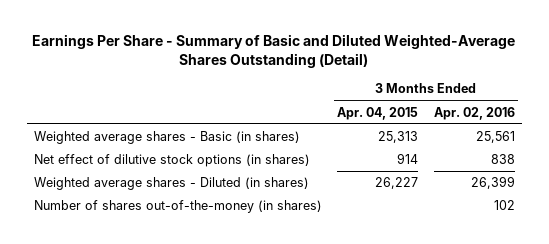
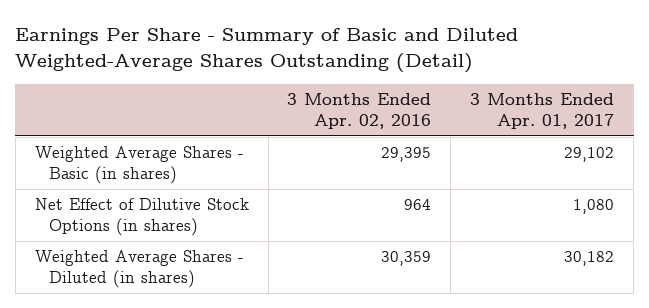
[337,106,419,120] Apr. 04, 2015 -> none
none -> [470,92,615,130] 3 Months Ended Apr. 01, 2017
[34,200,323,214] Number of shares out-of-the-money (in shares) -> none
[34,131,301,145] Weighted average shares - Basic (in shares) -> [34,145,244,185] Weighted Average Shares - Basic (in shares)
[475,131,515,144] 25,561 -> [381,146,432,162] 29,395
[34,154,311,168] Net effect of dilutive stock options (in shares) -> [34,197,249,237] Net Effect of Dilutive Stock Options (in shares)
[490,154,515,165] 838 -> [404,198,432,210] 964
[34,177,310,191] Weighted average shares - Diluted (in shares) -> [34,249,244,289] Weighted Average Shares - Diluted (in shares)
[470,176,515,190] 26,399 -> [381,250,432,266] 30,359

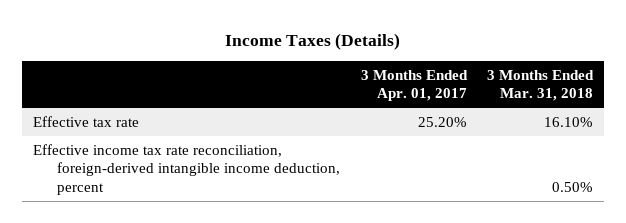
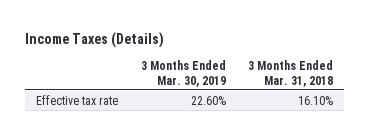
[360,69,468,102] 3 Months Ended Apr. 01, 2017 -> none
none -> [140,59,226,87] 3 Months Ended Mar. 30, 2019
[32,143,340,195] Effective income tax rate reconciliation, foreign-derived intangible income deduction, percent -> none

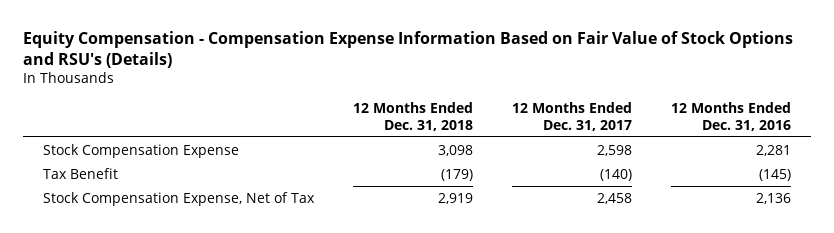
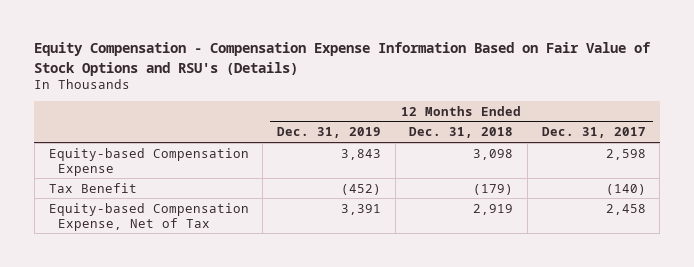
[671,102,792,131] 12 Months Ended Dec. 31, 2016 -> none
none -> [276,127,381,139] Dec. 31, 2019
[42,143,239,158] Stock Compensation Expense -> [48,147,249,176] Equity-based Compensation Expense
[42,191,315,206] Stock Compensation Expense, Net of Tax -> [48,202,249,231] Equity-based Compensation Expense, Net of Tax

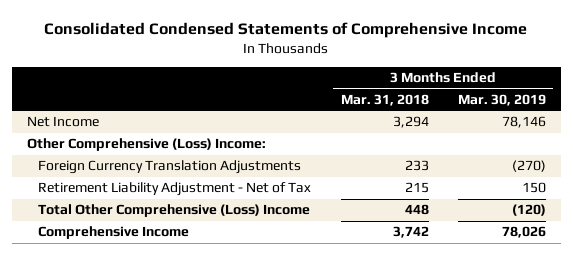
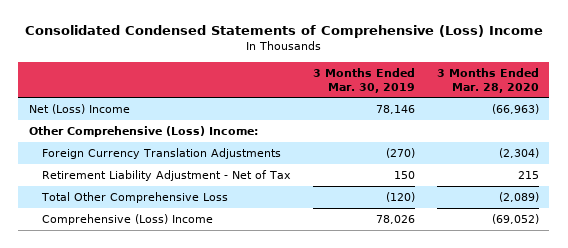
[44,21,528,38] Consolidated Condensed Statements of Comprehensive Income -> [24,25,543,39] Consolidated Condensed Statements of Comprehensive (Loss) Income
[340,93,429,106] Mar. 31, 2018 -> none
none -> [436,67,539,93] 3 Months Ended Mar. 28, 2020
[26,116,99,128] Net Income -> [29,103,131,114] Net (Loss) Income
[38,204,311,218] Total Other Comprehensive (Loss) Income -> [41,191,229,203] Total Other Comprehensive Loss
[38,226,190,240] Comprehensive Income -> [42,213,214,225] Comprehensive (Loss) Income

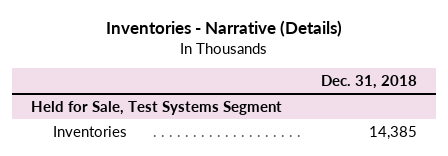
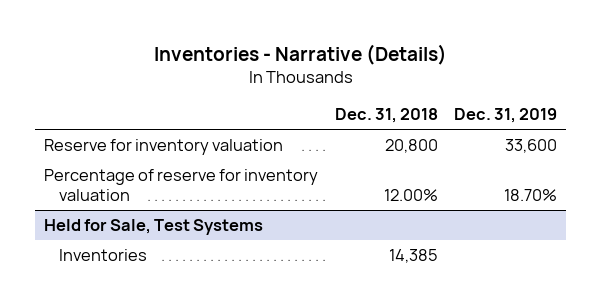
none -> [454,108,558,124] Dec. 31, 2019
none -> [43,138,283,155] Reserve for inventory valuation
none -> [43,168,318,202] Percentage of reserve for inventory valuation
[31,100,283,115] Held for Sale, Test Systems Segment -> [43,218,263,235] Held for Sale, Test Systems

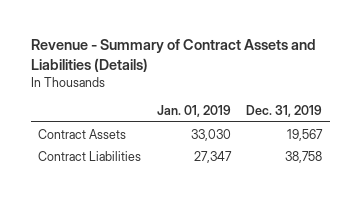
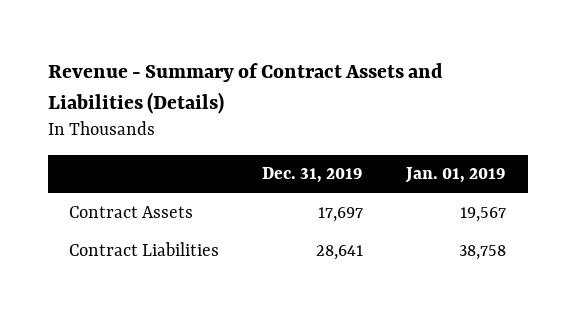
[190,128,231,141] 33,030 -> [460,207,507,223] 19,567
[287,128,324,141] 19,567 -> [318,207,364,223] 17,697
[193,150,232,163] 27,347 -> [459,245,507,261] 38,758
[285,150,323,163] 38,758 -> [316,245,364,261] 28,641

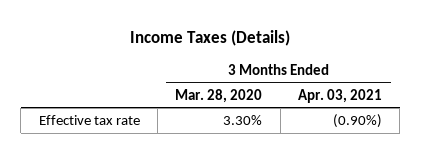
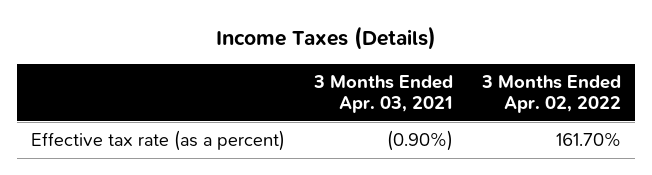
[175,88,263,103] Mar. 28, 2020 -> none
none -> [480,74,621,114] 3 Months Ended Apr. 02, 2022
[38,115,140,126] Effective tax rate -> [31,130,286,152] Effective tax rate (as a percent)

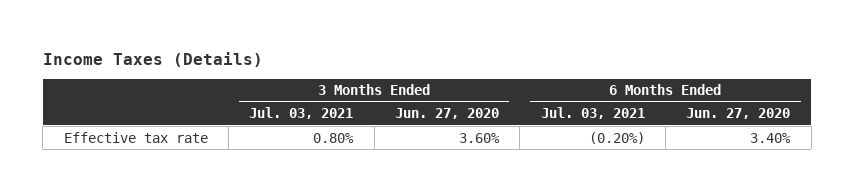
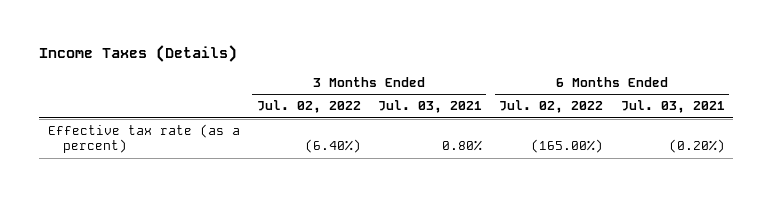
[394,108,499,120] Jun. 27, 2020 -> none
[686,108,791,120] Jun. 27, 2020 -> none
none -> [256,100,361,114] Jul. 02, 2022
none -> [499,100,604,114] Jul. 02, 2022
[63,131,208,143] Effective tax rate -> [47,124,240,154] Effective tax rate (as a percent)

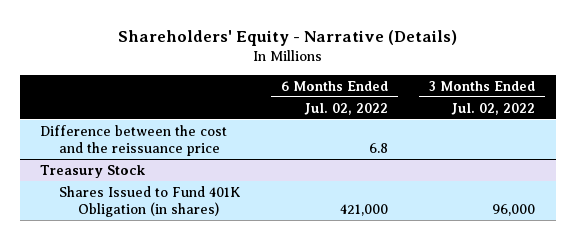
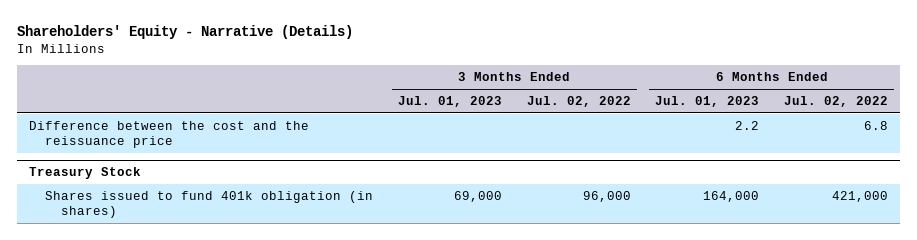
none -> [398,96,503,108] Jul. 01, 2023
none -> [655,96,760,108] Jul. 01, 2023
[59,185,242,218] Shares Issued to Fund 401K Obligation (in shares) -> [45,191,374,218] Shares issued to fund 401k obligation (in shares)

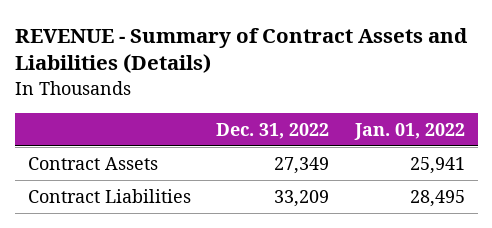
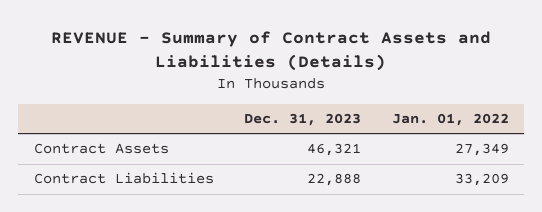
[216,122,330,139] Dec. 31, 2022 -> none
none -> [244,113,362,127] Dec. 31, 2023
[409,157,465,175] 25,941 -> [454,143,509,157] 27,349
[409,190,465,208] 28,495 -> [454,173,509,187] 33,209

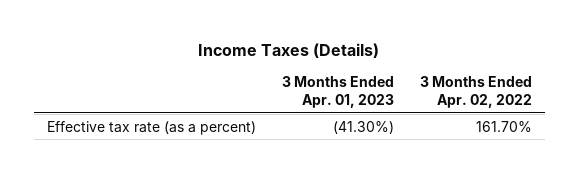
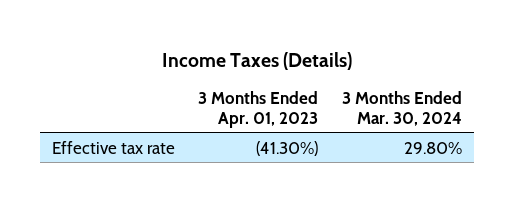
[419,76,532,109] 3 Months Ended Apr. 02, 2022 -> none
none -> [341,91,462,126] 3 Months Ended Mar. 30, 2024
[47,120,257,135] Effective tax rate (as a percent) -> [51,140,175,154] Effective tax rate

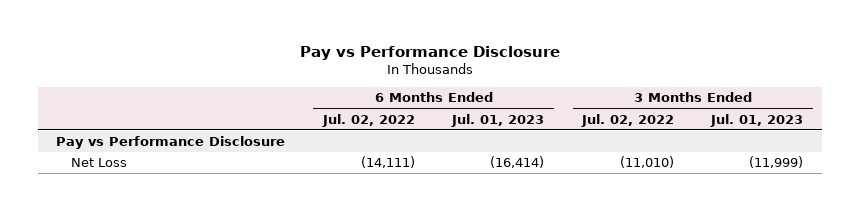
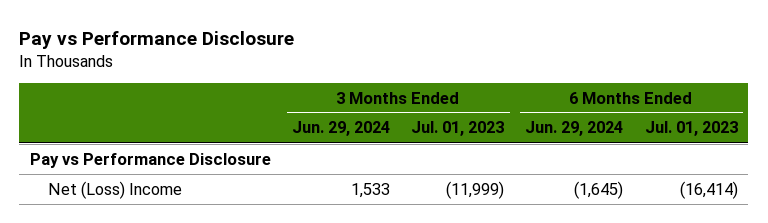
[321,113,415,127] Jul. 02, 2022 -> none
[580,113,674,127] Jul. 02, 2022 -> none
none -> [292,121,391,137] Jun. 29, 2024
none -> [525,121,624,137] Jun. 29, 2024
[71,158,128,168] Net Loss -> [48,180,183,199] Net (Loss) Income

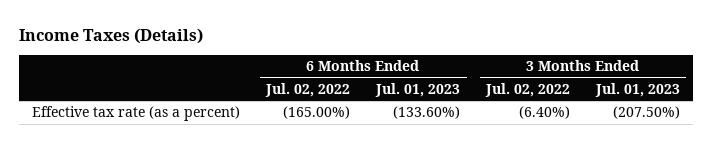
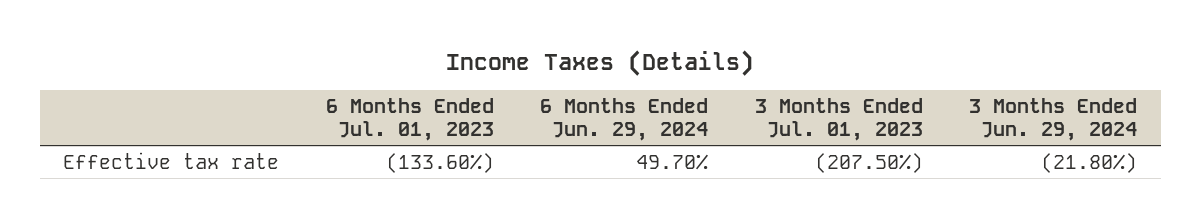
[265,83,351,98] Jul. 02, 2022 -> none
[484,83,570,98] Jul. 02, 2022 -> none
none -> [540,97,709,141] 6 Months Ended Jun. 29, 2024
none -> [969,97,1138,141] 3 Months Ended Jun. 29, 2024
[32,106,241,122] Effective tax rate (as a percent) -> [63,152,280,170] Effective tax rate

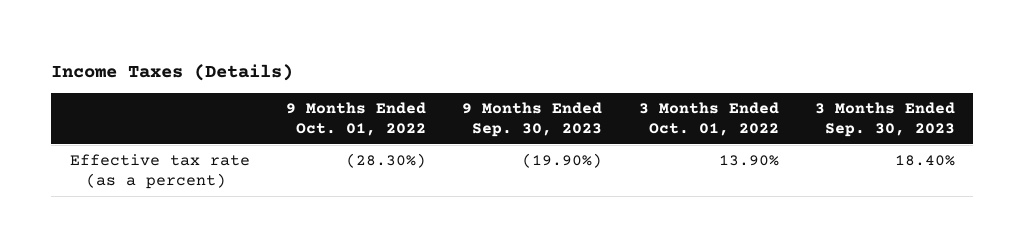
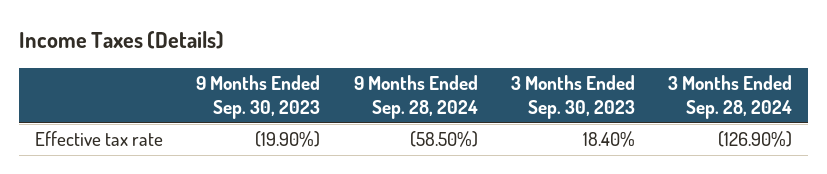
[285,101,426,137] 9 Months Ended Oct. 01, 2022 -> none
[638,101,779,137] 3 Months Ended Oct. 01, 2022 -> none
none -> [353,75,478,120] 9 Months Ended Sep. 28, 2024
none -> [667,75,792,120] 3 Months Ended Sep. 28, 2024
[69,153,250,190] Effective tax rate (as a percent) -> [35,131,164,147] Effective tax rate

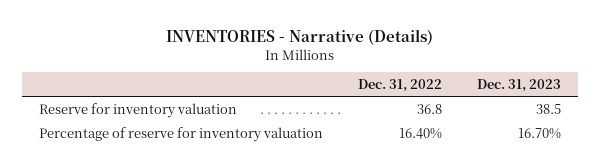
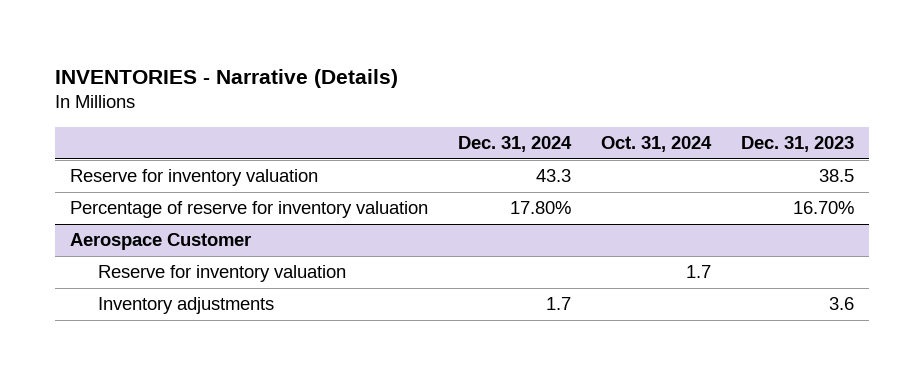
[358,78,443,92] Dec. 31, 2022 -> none
none -> [457,136,572,153] Dec. 31, 2024
none -> [600,136,712,153] Oct. 31, 2024
none -> [69,233,251,251] Aerospace Customer
none -> [97,265,346,283] Reserve for inventory valuation
none -> [97,297,274,315] Inventory adjustments

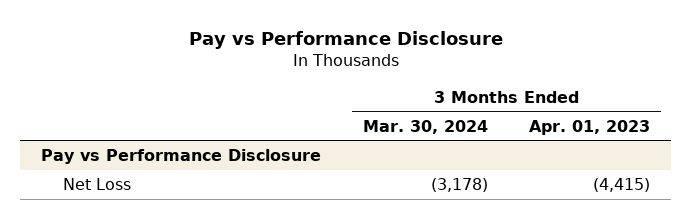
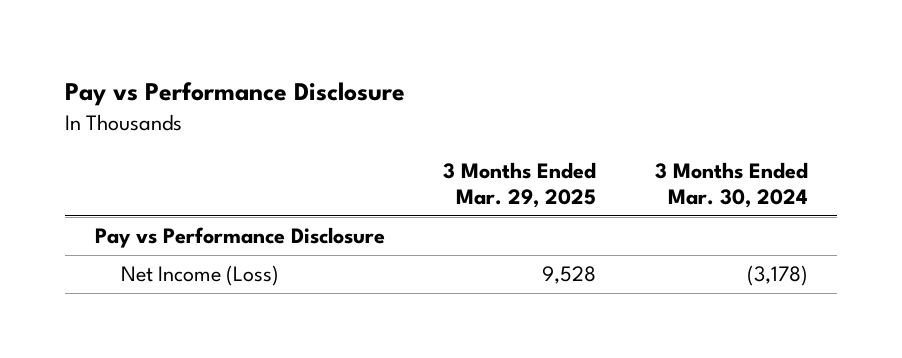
[529,119,651,135] Apr. 01, 2023 -> none
none -> [443,161,597,209] 3 Months Ended Mar. 29, 2025
[62,178,131,191] Net Loss -> [120,265,279,287] Net Income (Loss)

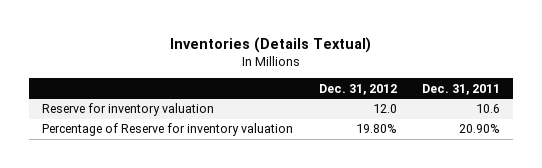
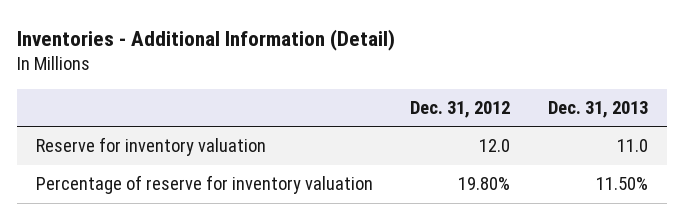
[170,36,372,53] Inventories (Details Textual) -> [17,28,396,51] Inventories - Additional Information (Detail)
[422,83,501,95] Dec. 31, 2011 -> none
none -> [547,101,648,119] Dec. 31, 2013
[41,123,293,137] Percentage of Reserve for inventory valuation -> [35,175,373,195] Percentage of reserve for inventory valuation

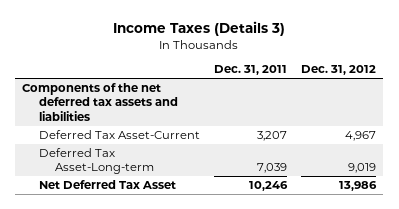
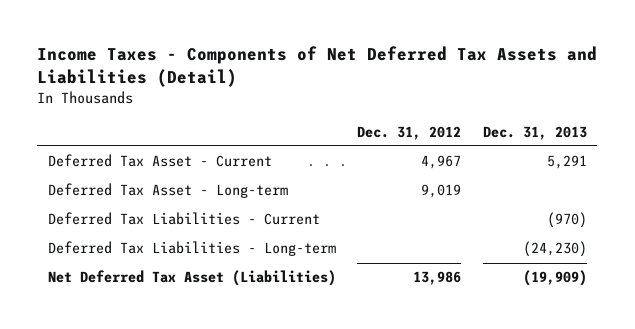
[113,21,286,37] Income Taxes (Details 3) -> [37,45,598,87] Income Taxes - Components of Net Deferred Tax Assets and Liabilities (Detail)
[214,65,288,76] Dec. 31, 2011 -> none
none -> [482,125,587,140] Dec. 31, 2013
[22,83,178,121] Components of the net deferred tax assets and liabilities -> none
[38,130,200,140] Deferred Tax Asset-Current -> [47,154,272,168] Deferred Tax Asset - Current
[38,148,155,175] Deferred Tax Asset-Long-term -> [47,183,288,199] Deferred Tax Asset - Long-term
none -> [47,212,320,226] Deferred Tax Liabilities - Current
none -> [47,241,336,257] Deferred Tax Liabilities - Long-term
[38,180,176,190] Net Deferred Tax Asset -> [47,270,336,287] Net Deferred Tax Asset (Liabilities)

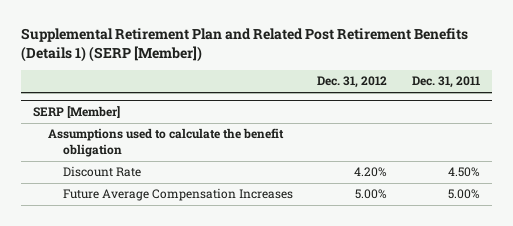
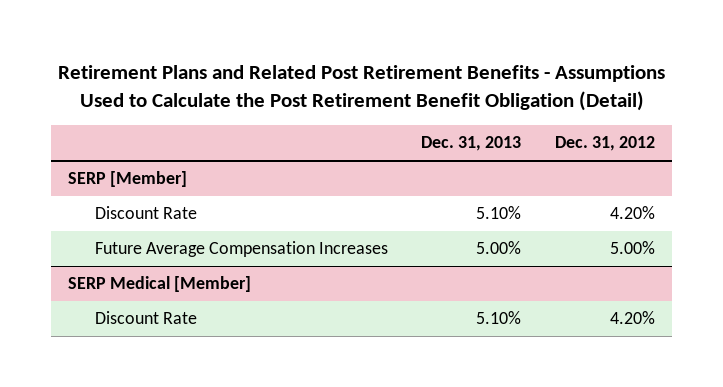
[20,28,468,62] Supplemental Retirement Plan and Related Post Retirement Benefits (Details 1) (SERP [Member]) -> [57,64,665,111] Retirement Plans and Related Post Retirement Benefits - Assumptions Used to Calculate the Post Retirement Benefit Obligation (Detail)
[412,76,481,89] Dec. 31, 2011 -> none
none -> [421,136,522,152] Dec. 31, 2013
[47,128,284,157] Assumptions used to calculate the benefit obligation -> none
none -> [67,276,251,293] SERP Medical [Member]
none -> [94,311,197,325] Discount Rate

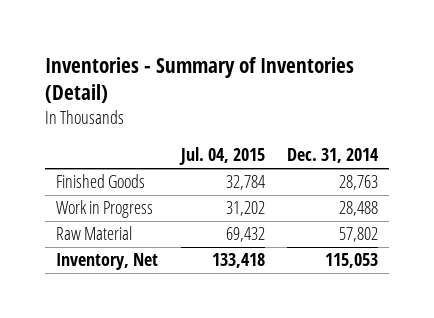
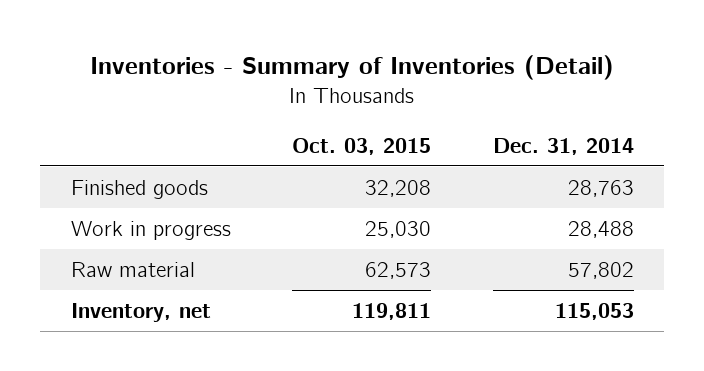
[178,147,265,166] Jul. 04, 2015 -> none
none -> [292,137,432,155] Oct. 03, 2015
[56,174,146,189] Finished Goods -> [70,179,208,199] Finished goods
[56,200,154,219] Work in Progress -> [70,220,231,240] Work in progress
[56,226,133,241] Raw Material -> [70,261,195,277] Raw material
[56,253,159,271] Inventory, Net -> [70,302,211,322] Inventory, net

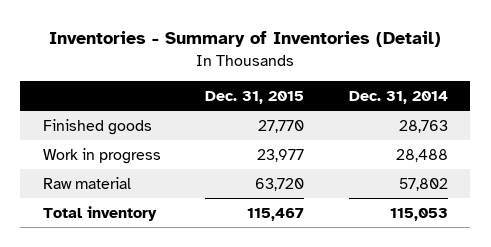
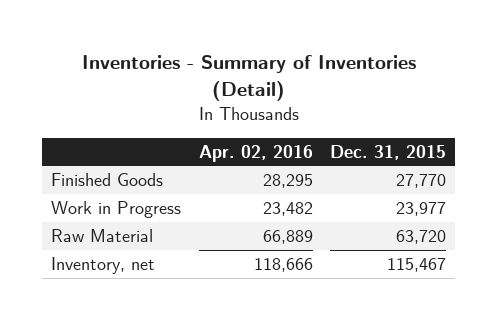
[349,90,449,104] Dec. 31, 2014 -> none
none -> [198,144,313,162] Apr. 02, 2016
[42,118,152,135] Finished goods -> [51,173,164,187] Finished Goods
[42,147,161,164] Work in progress -> [51,201,182,219] Work in Progress
[42,176,131,189] Raw material -> [51,229,154,243] Raw Material
[42,205,157,221] Total inventory -> [51,257,156,275] Inventory, net

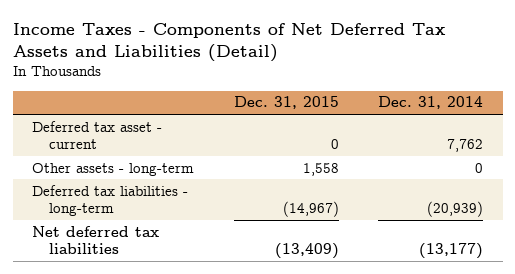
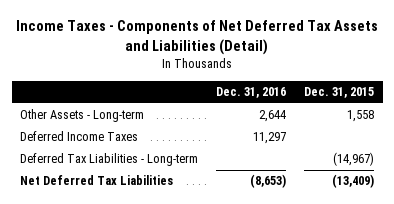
[378,96,484,110] Dec. 31, 2014 -> none
none -> [216,87,287,99] Dec. 31, 2016
[32,120,163,150] Deferred tax asset - current -> none
[32,162,195,176] Other assets - long-term -> [20,109,145,123] Other Assets - Long-term
none -> [20,131,139,142] Deferred Income Taxes
[32,184,189,217] Deferred tax liabilities - long-term -> [20,153,199,167] Deferred Tax Liabilities - Long-term
[32,225,160,255] Net deferred tax liabilities -> [20,175,174,186] Net Deferred Tax Liabilities

